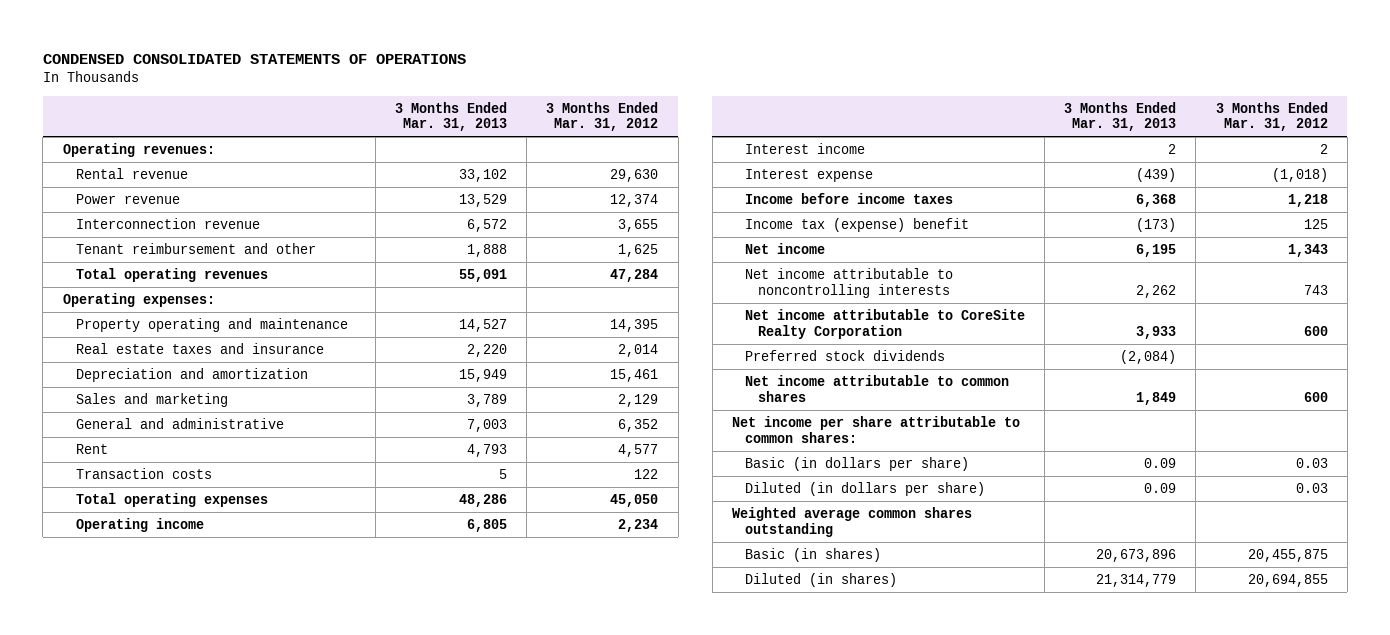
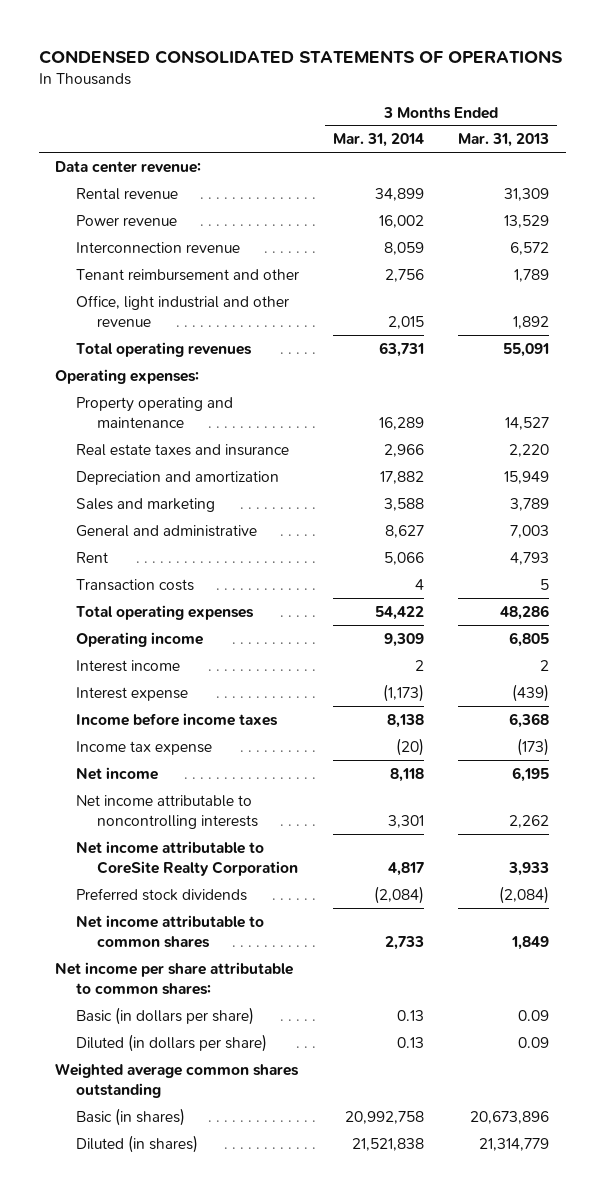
[546,101,659,132] 3 Months Ended Mar. 31, 2012 -> none
none -> [333,133,425,148] Mar. 31, 2014
[62,142,215,157] Operating revenues: -> none
none -> [55,160,202,173] Data center revenue:
[459,168,508,182] 33,102 -> [503,187,549,201] 31,309
[467,243,508,257] 1,888 -> [513,268,549,282] 1,789
none -> [76,294,290,327] Office, light industrial and other revenue
[744,217,969,232] Income tax (expense) benefit -> [76,740,213,755] Income tax expense

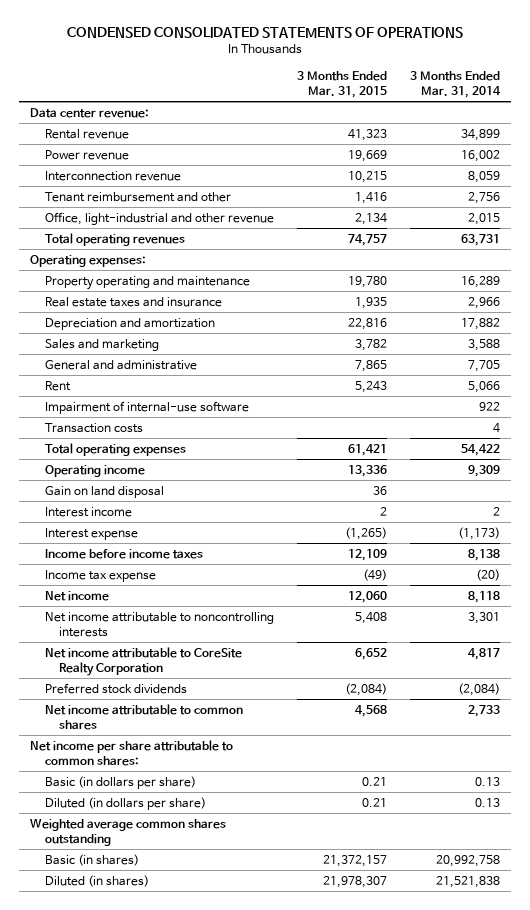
[457,133,549,148] Mar. 31, 2013 -> none
none -> [296,70,387,99] 3 Months Ended Mar. 31, 2015
[76,294,290,327] Office, light industrial and other revenue -> [44,211,274,225] Office, light-industrial and other revenue
[385,524,425,538] 8,627 -> [467,359,500,372] 7,705
none -> [44,400,249,414] Impairment of internal-use software
none -> [44,485,164,498] Gain on land disposal

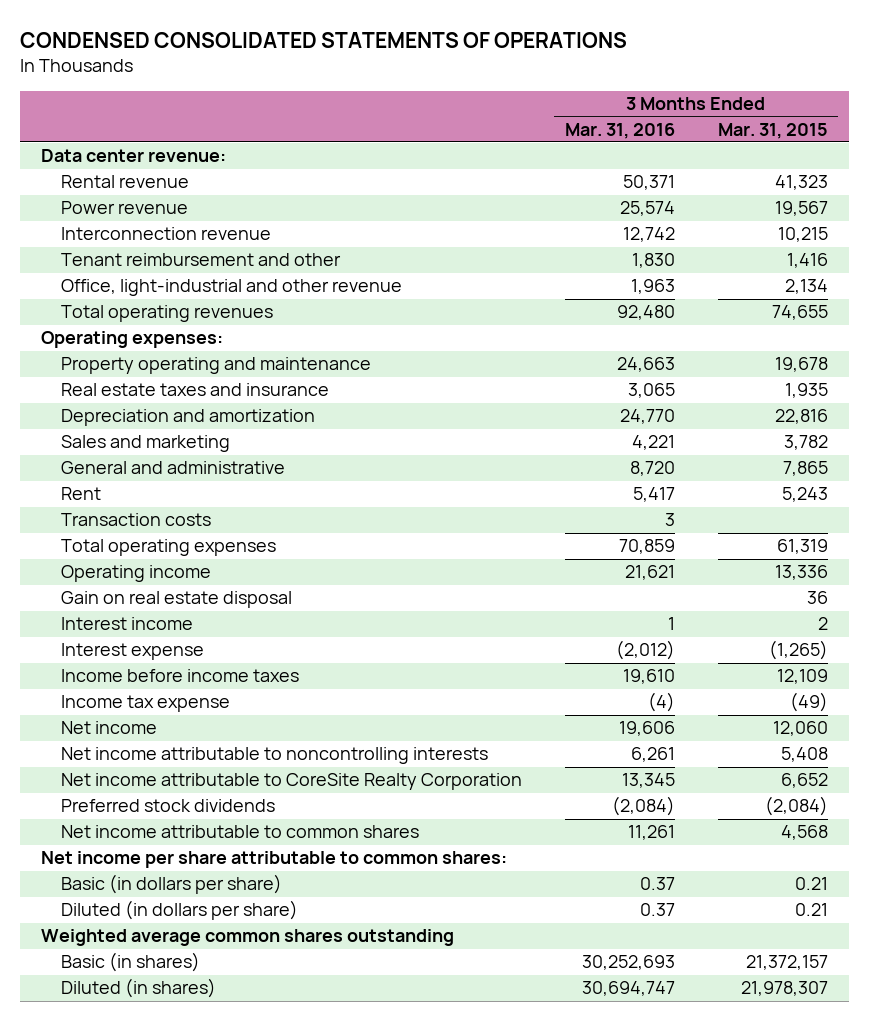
[409,70,501,99] 3 Months Ended Mar. 31, 2014 -> none
none -> [565,122,676,139] Mar. 31, 2016
[347,149,387,162] 19,669 -> [774,201,828,217] 19,567
[347,233,387,246] 74,757 -> [771,305,828,321] 74,655
[347,275,387,288] 19,780 -> [774,357,828,373] 19,678
[44,400,249,414] Impairment of internal-use software -> none
[347,443,387,456] 61,421 -> [776,539,828,555] 61,319
[44,485,164,498] Gain on land disposal -> [61,591,293,609] Gain on real estate disposal

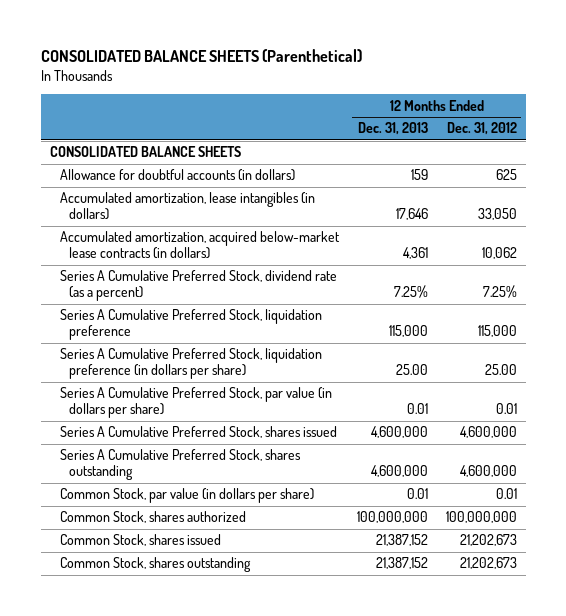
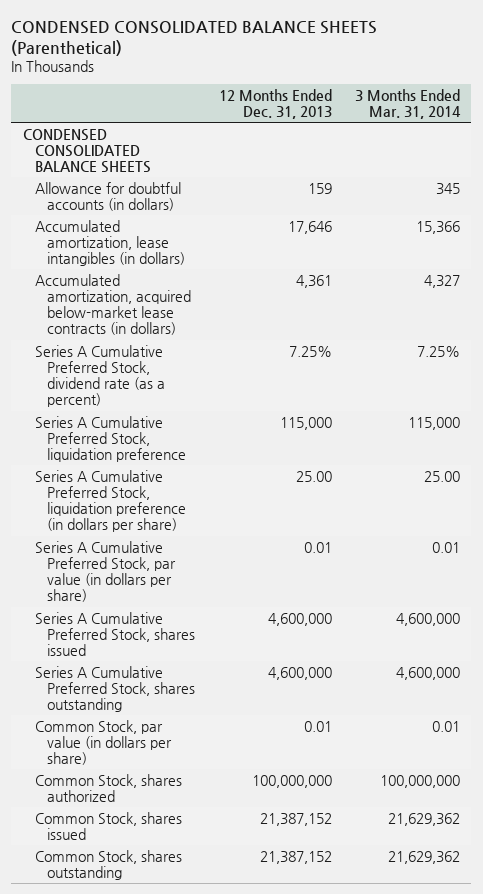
[40,49,362,63] CONSOLIDATED BALANCE SHEETS (Parenthetical) -> [11,20,378,56] CONDENSED CONSOLIDATED BALANCE SHEETS (Parenthetical)
[446,122,517,136] Dec. 31, 2012 -> none
none -> [354,88,461,119] 3 Months Ended Mar. 31, 2014
[49,146,241,158] CONSOLIDATED BALANCE SHEETS -> [22,128,152,174] CONDENSED CONSOLIDATED BALANCE SHEETS

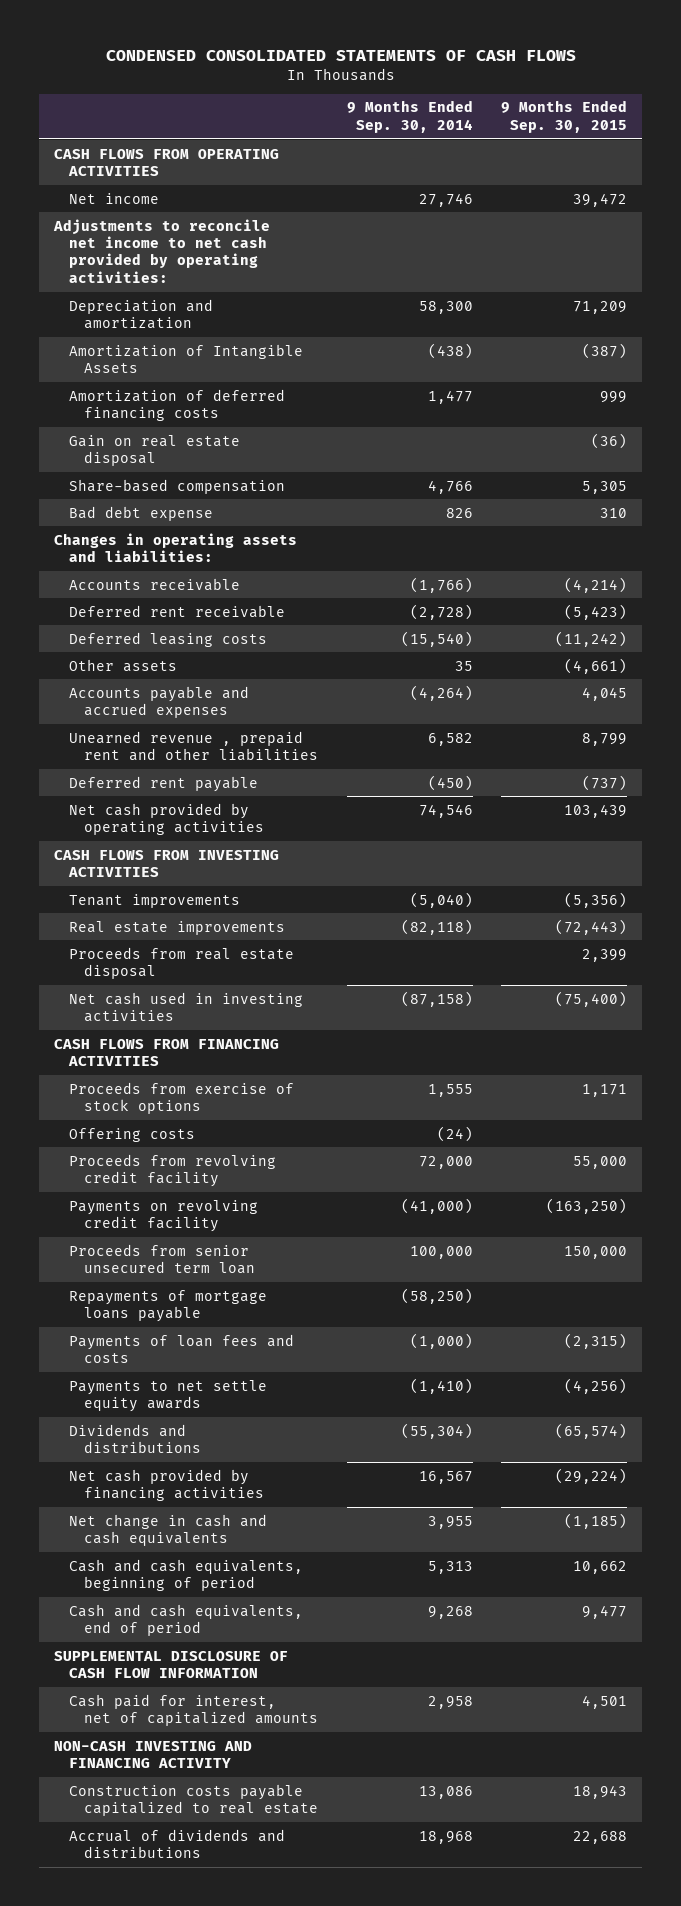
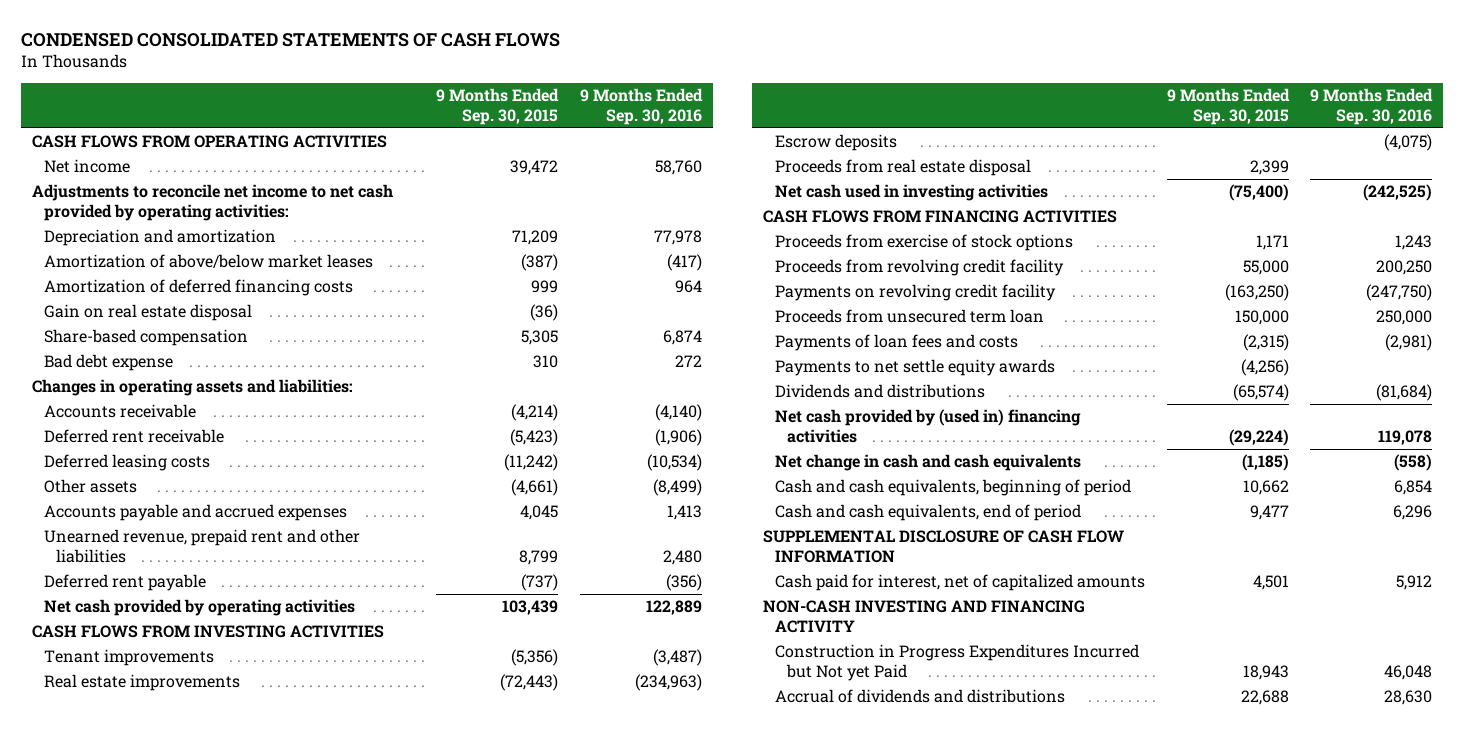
[346,100,473,133] 9 Months Ended Sep. 30, 2014 -> none
none -> [579,88,703,125] 9 Months Ended Sep. 30, 2016
[68,343,303,374] Amortization of Intangible Assets -> [44,254,374,269] Amortization of above/below market leases
[68,730,319,762] Unearned revenue , prepaid rent and other liabilities -> [44,529,361,563] Unearned revenue, prepaid rent and other liabilities
none -> [774,134,897,152] Escrow deposits
[68,1127,195,1142] Offering costs -> none
[68,1289,267,1323] Repayments of mortgage loans payable -> none
[68,1243,256,1275] Proceeds from senior unsecured term loan -> [774,309,1044,324] Proceeds from unsecured term loan
[68,1468,265,1502] Net cash provided by financing activities -> [774,409,1081,443] Net cash provided by (used in) financing activities
[68,1783,319,1817] Construction costs payable capitalized to real estate -> [774,644,1139,681] Construction in Progress Expenditures Incurred but Not yet Paid

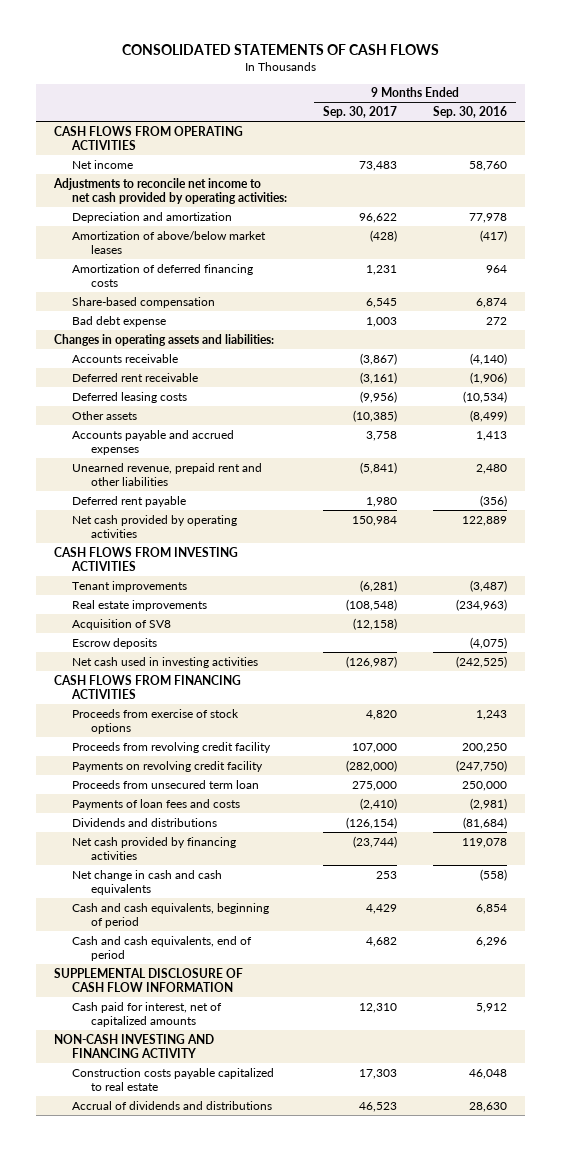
[21,32,561,47] CONDENSED CONSOLIDATED STATEMENTS OF CASH FLOWS -> [121,43,439,55] CONSOLIDATED STATEMENTS OF CASH FLOWS
[435,88,559,125] 9 Months Ended Sep. 30, 2015 -> none
none -> [323,106,398,119] Sep. 30, 2017
[44,304,253,322] Gain on real estate disposal -> none
none -> [72,618,172,630] Acquisition of SV8
[774,159,1031,177] Proceeds from real estate disposal -> none
[774,359,1055,377] Payments to net settle equity awards -> none
[774,409,1081,443] Net cash provided by (used in) financing activities -> [72,836,237,861] Net cash provided by financing activities
[774,644,1139,681] Construction in Progress Expenditures Incurred but Not yet Paid -> [72,1067,275,1092] Construction costs payable capitalized to real estate

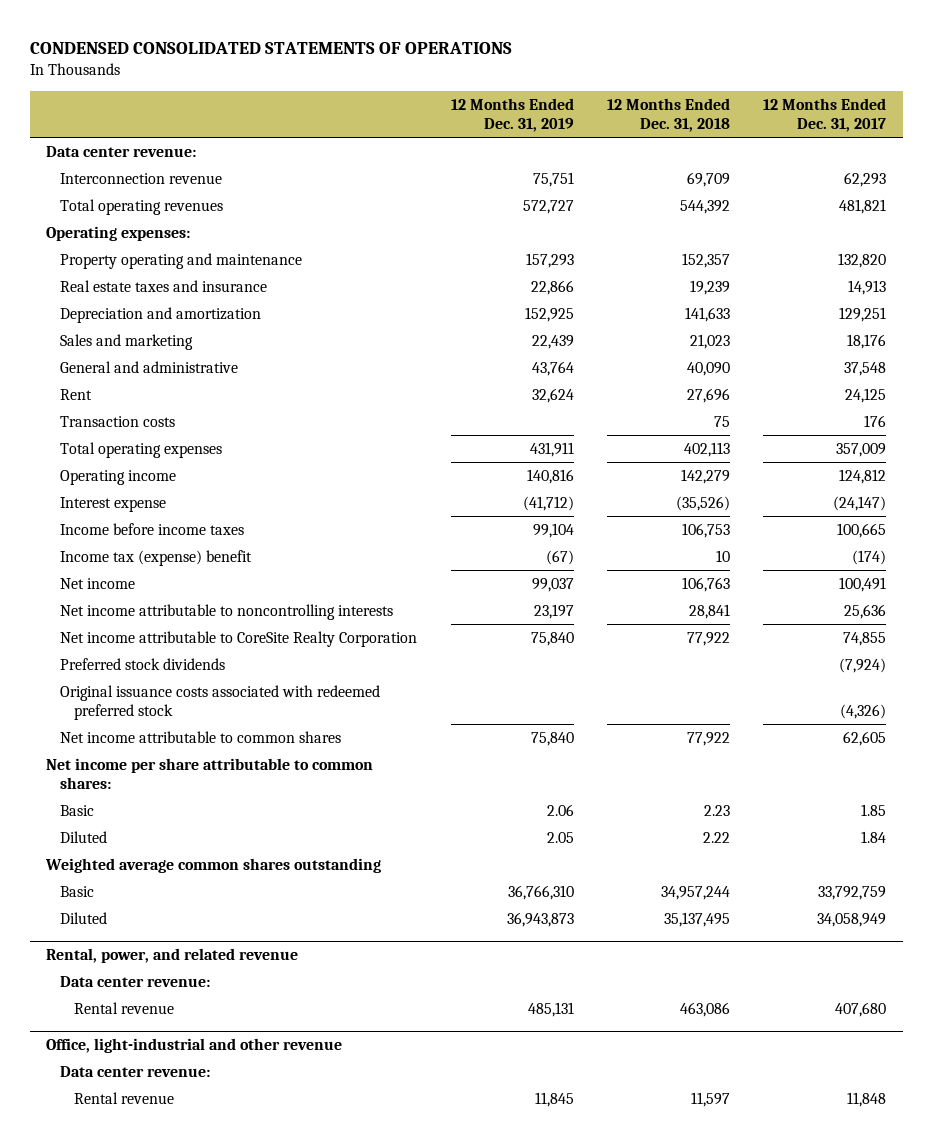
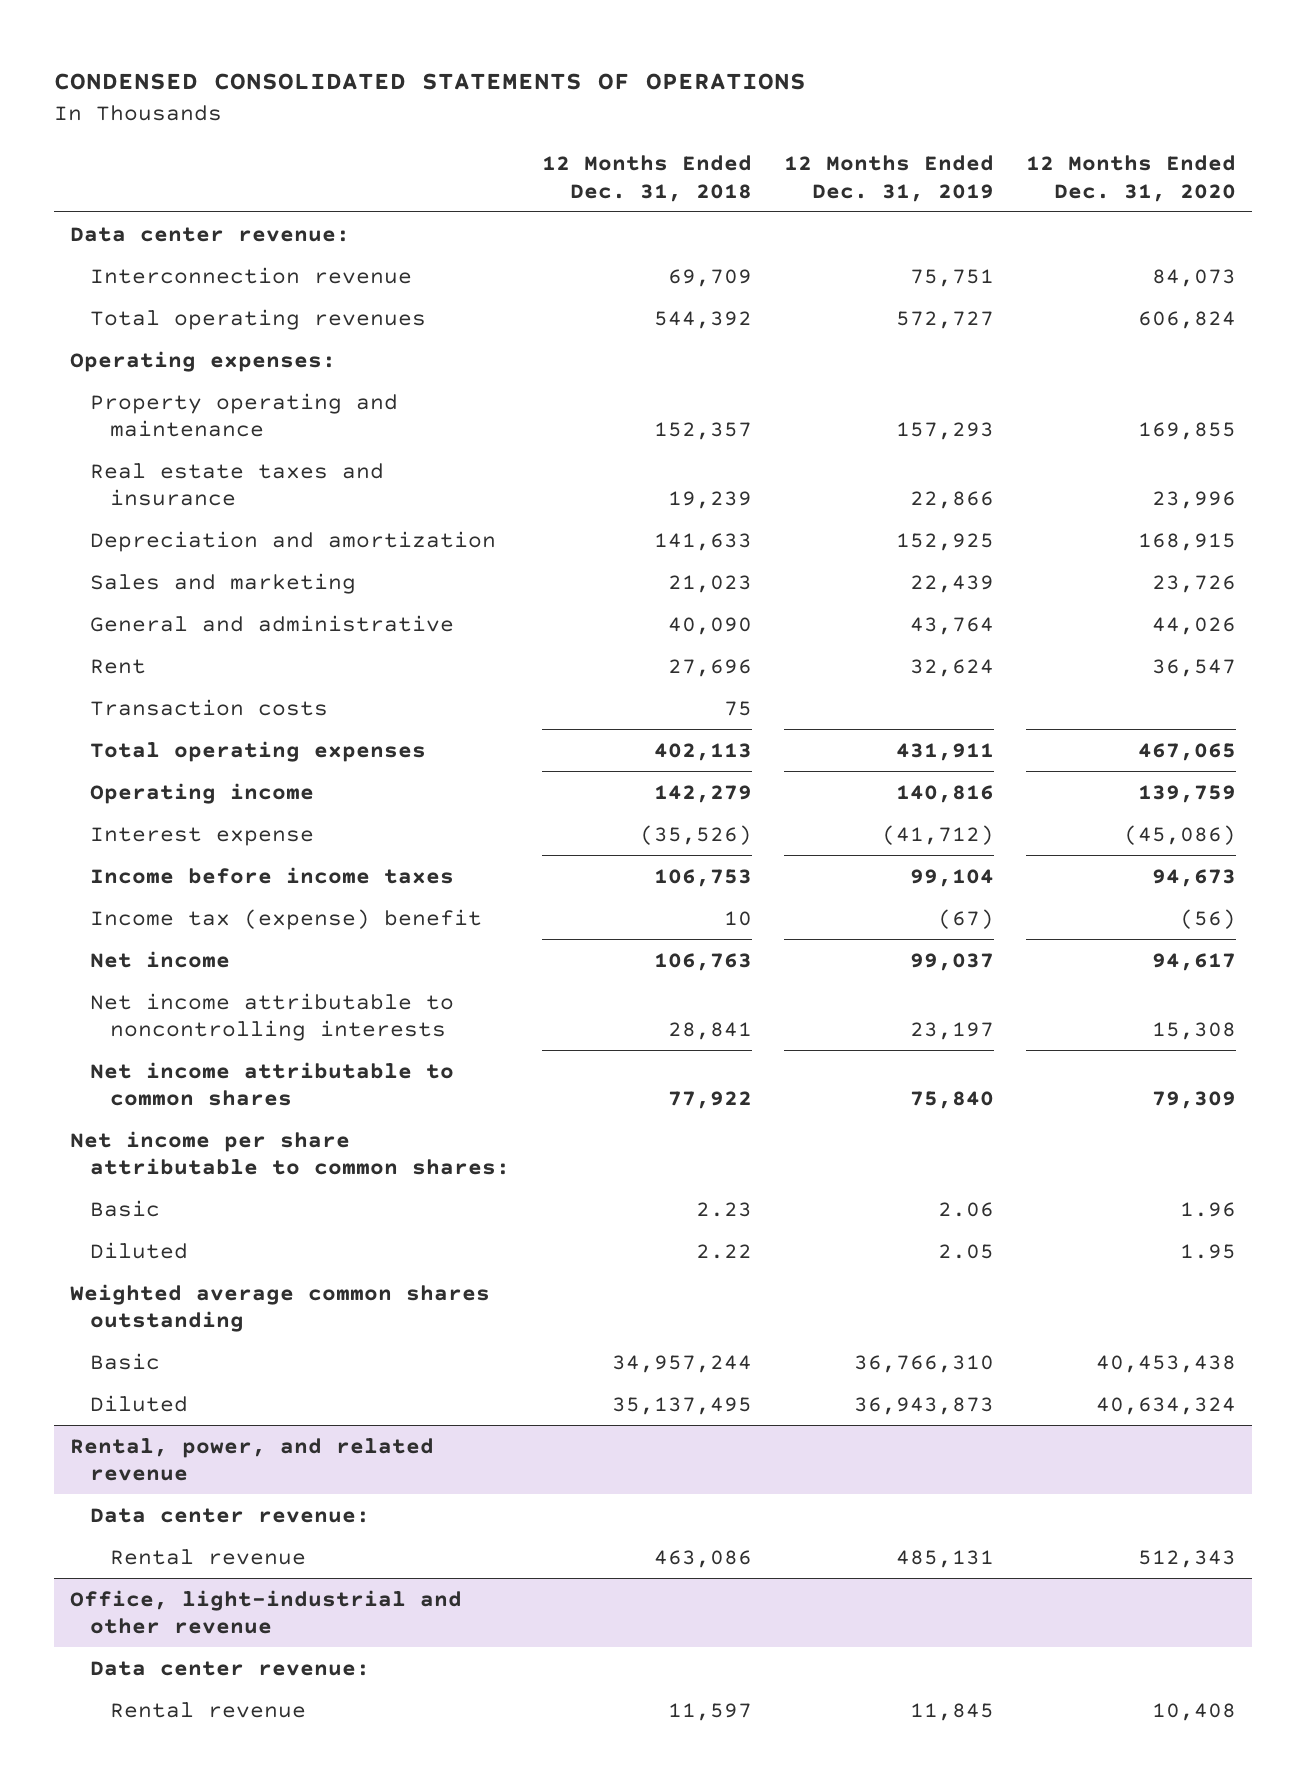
[763,97,887,133] 12 Months Ended Dec. 31, 2017 -> none
none -> [1025,155,1236,202] 12 Months Ended Dec. 31, 2020
[60,630,418,647] Net income attributable to CoreSite Realty Corporation -> none
[60,657,226,670] Preferred stock dividends -> none
[60,684,381,721] Original issuance costs associated with redeemed preferred stock -> none

